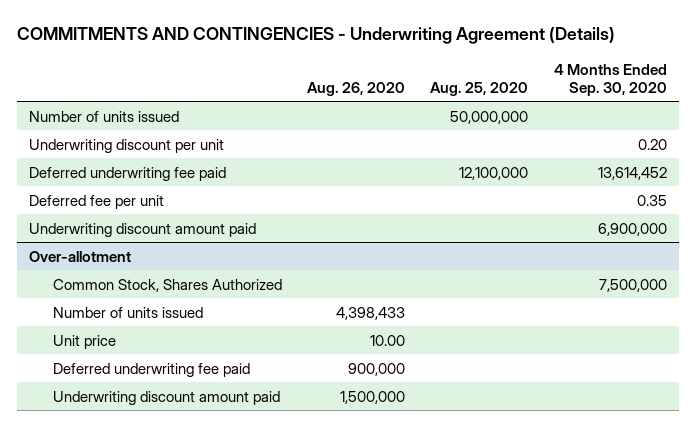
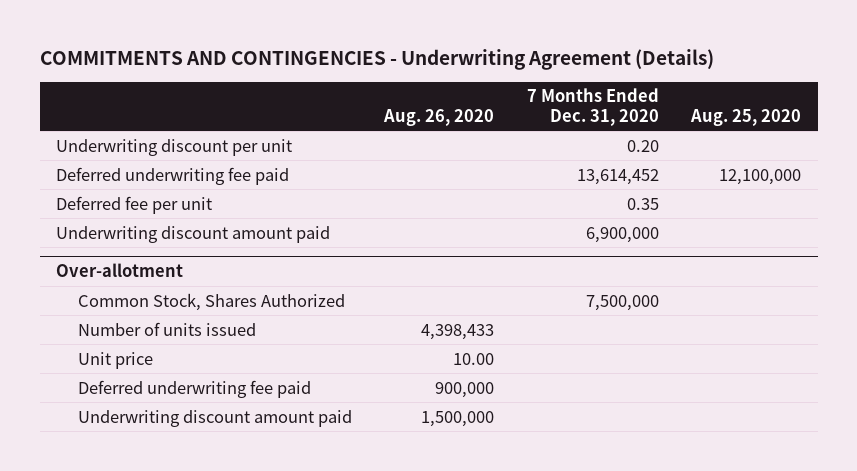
[553,63,667,96] 4 Months Ended Sep. 30, 2020 -> none
none -> [526,88,659,126] 7 Months Ended Dec. 31, 2020
[29,110,180,122] Number of units issued -> none

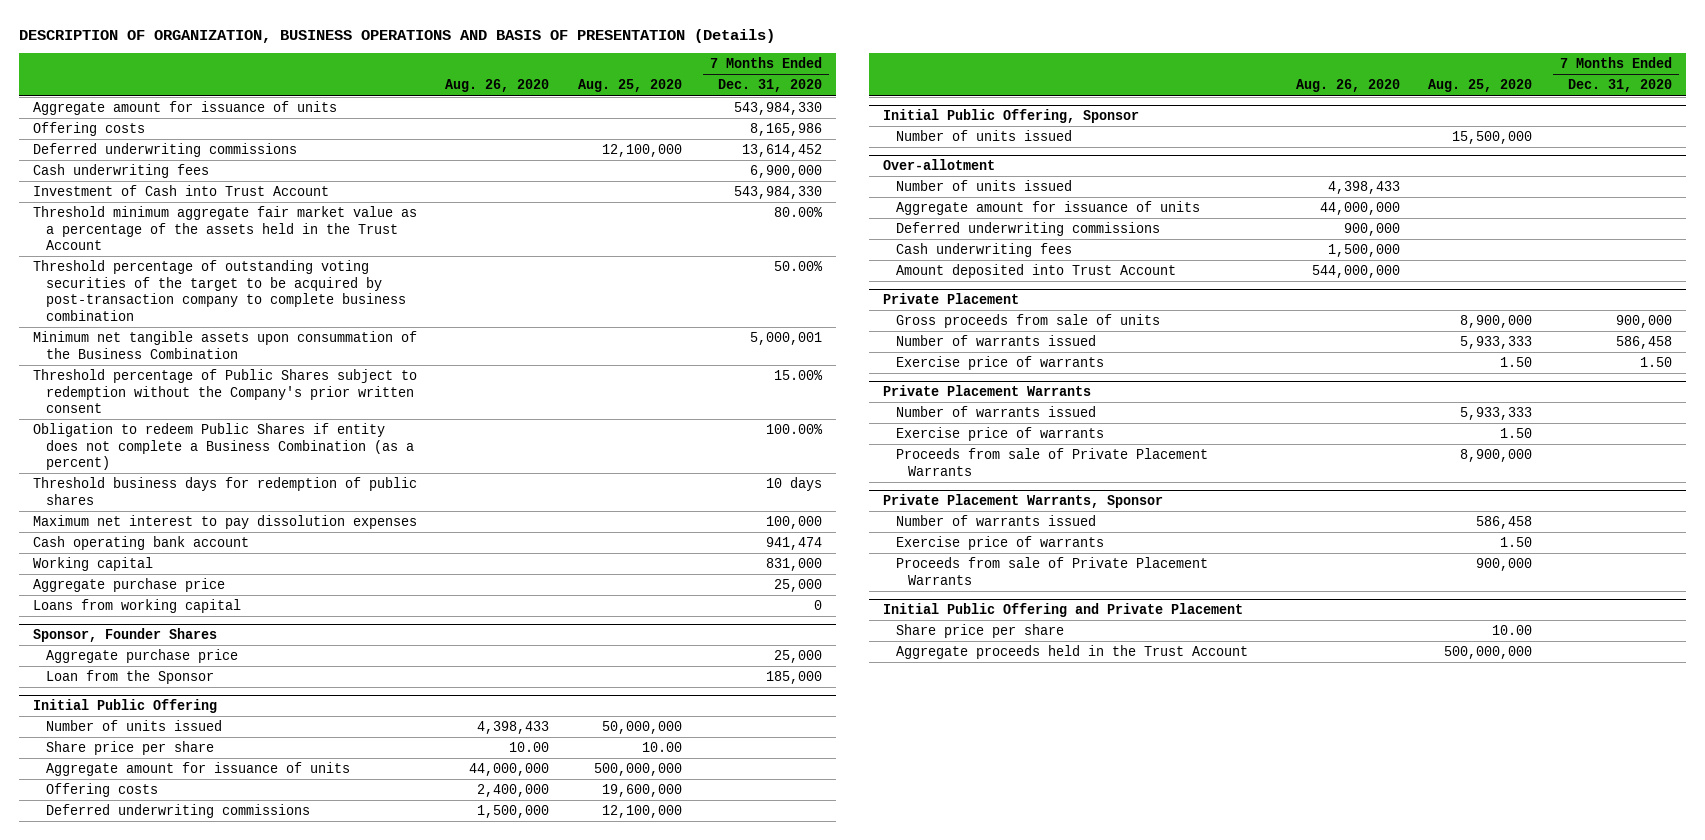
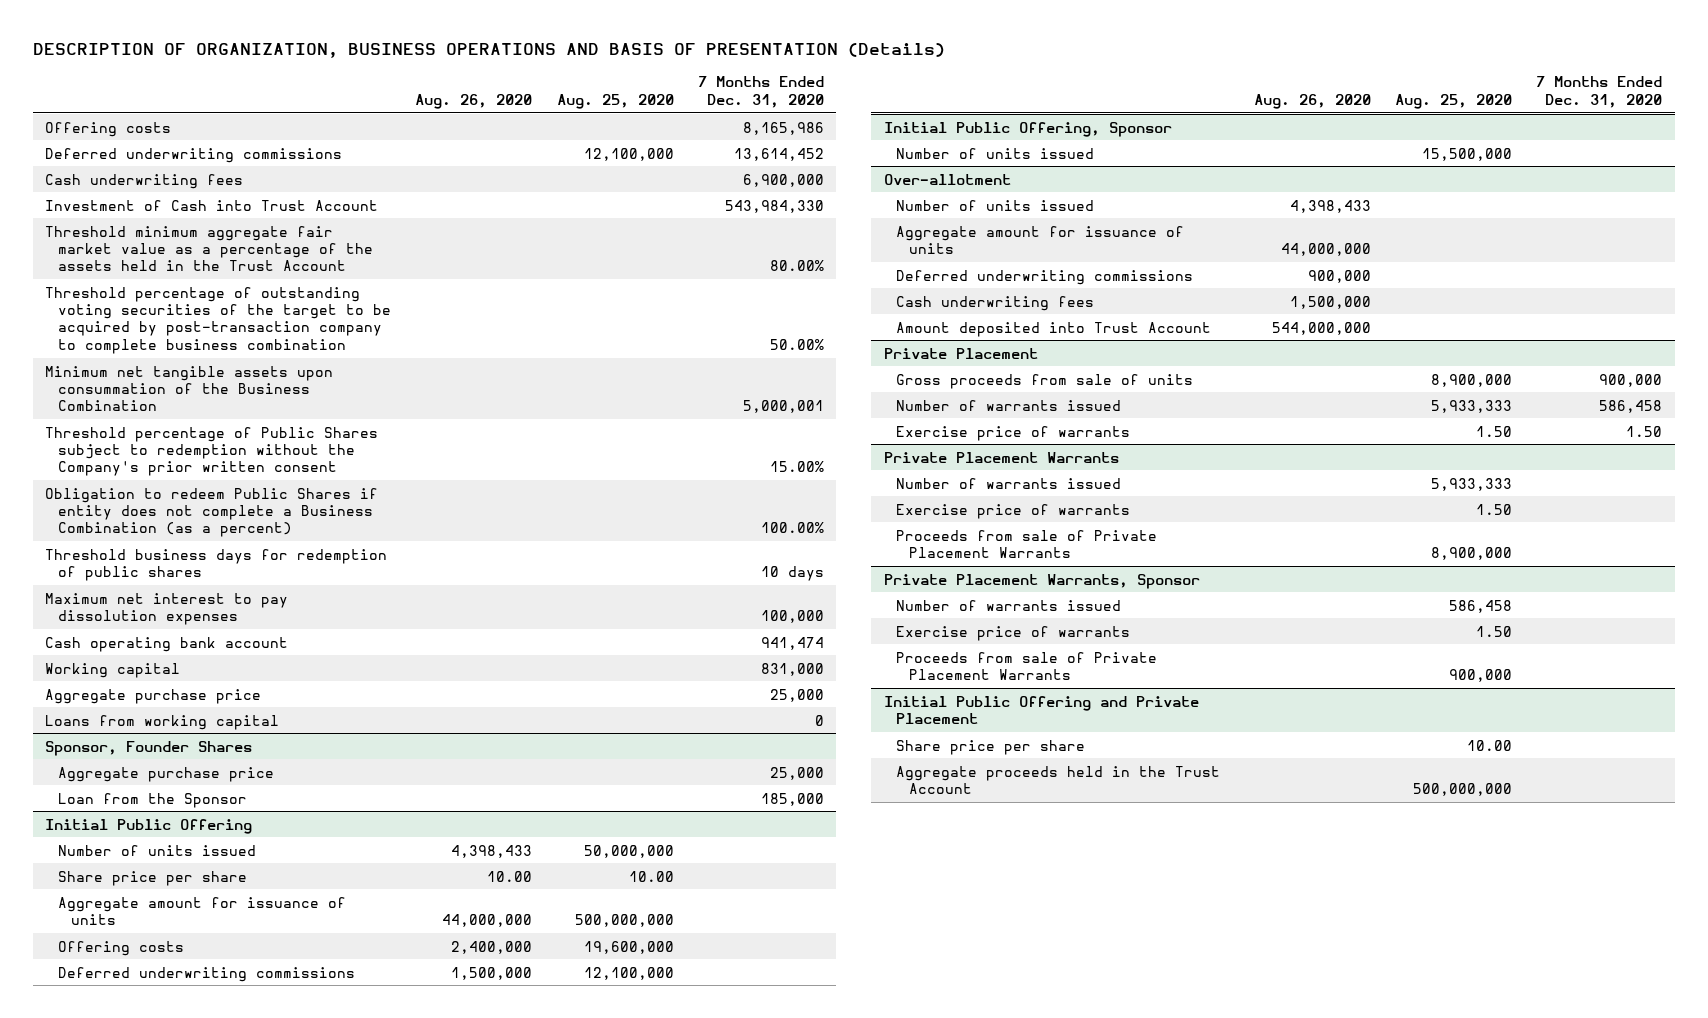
[33,100,338,115] Aggregate amount for issuance of units -> none

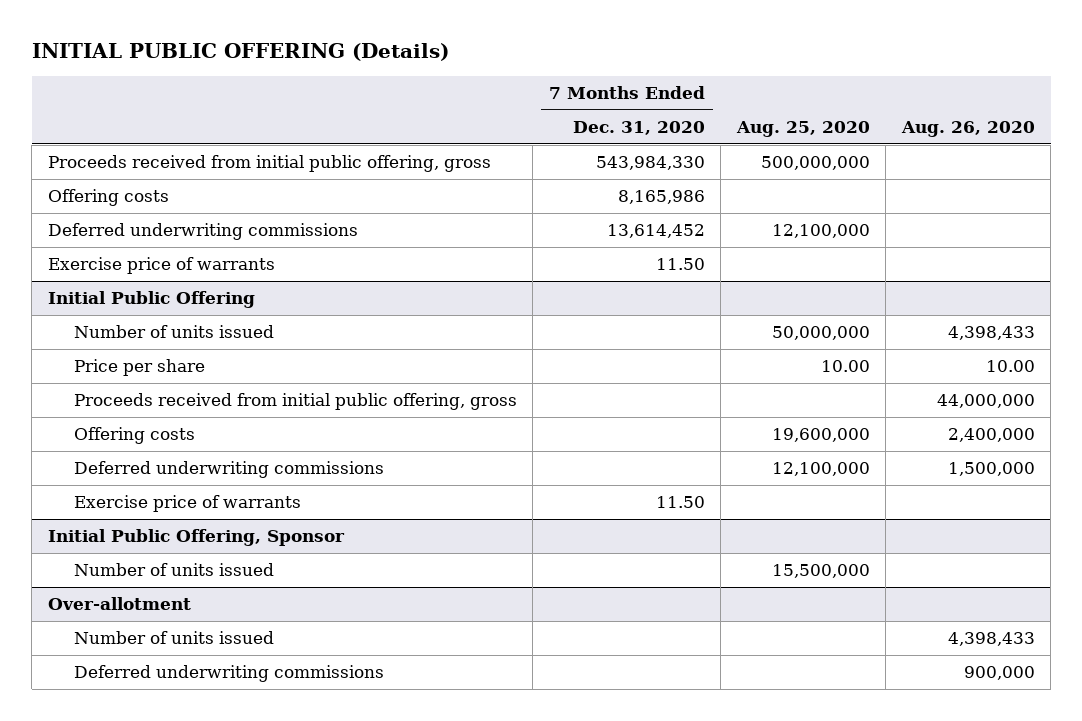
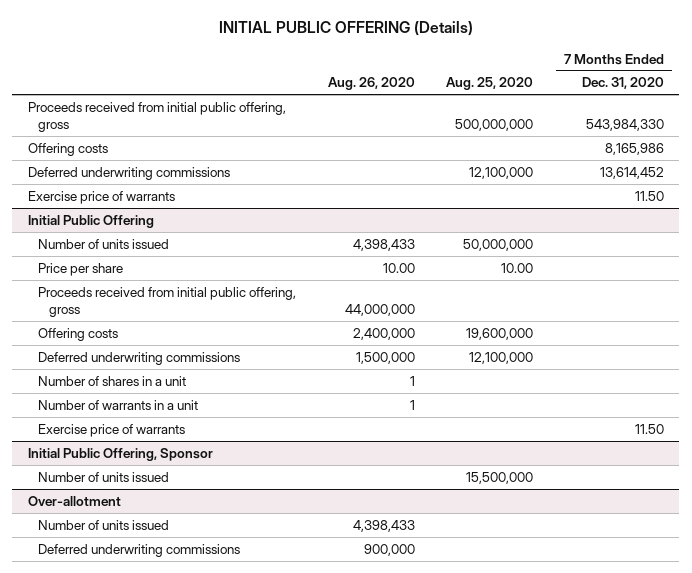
none -> [38,375,187,386] Number of shares in a unit
none -> [38,399,199,410] Number of warrants in a unit

